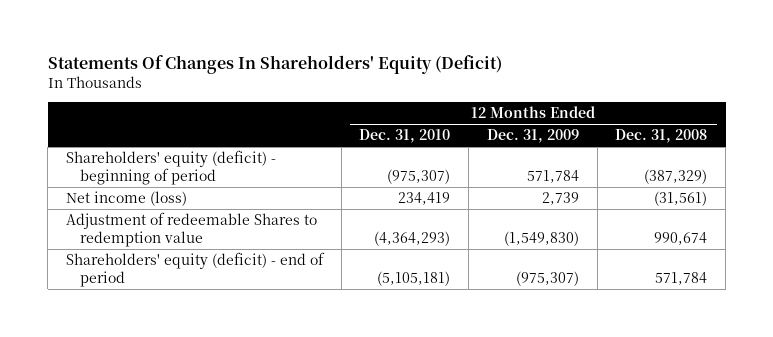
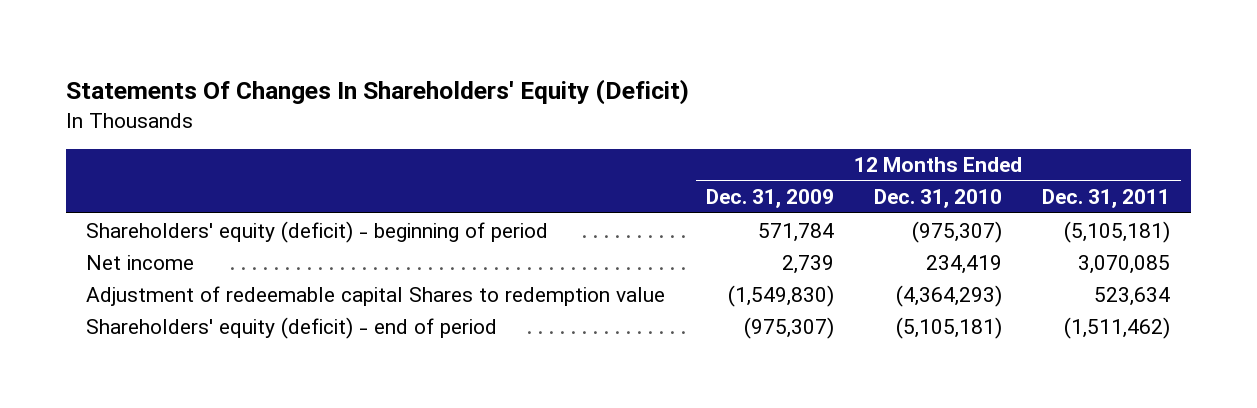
[615,129,708,144] Dec. 31, 2008 -> none
none -> [1042,189,1171,209] Dec. 31, 2011
[66,191,188,207] Net income (loss) -> [86,254,195,270] Net income
[66,212,318,247] Adjustment of redeemable Shares to redemption value -> [86,285,666,306] Adjustment of redeemable capital Shares to redemption value

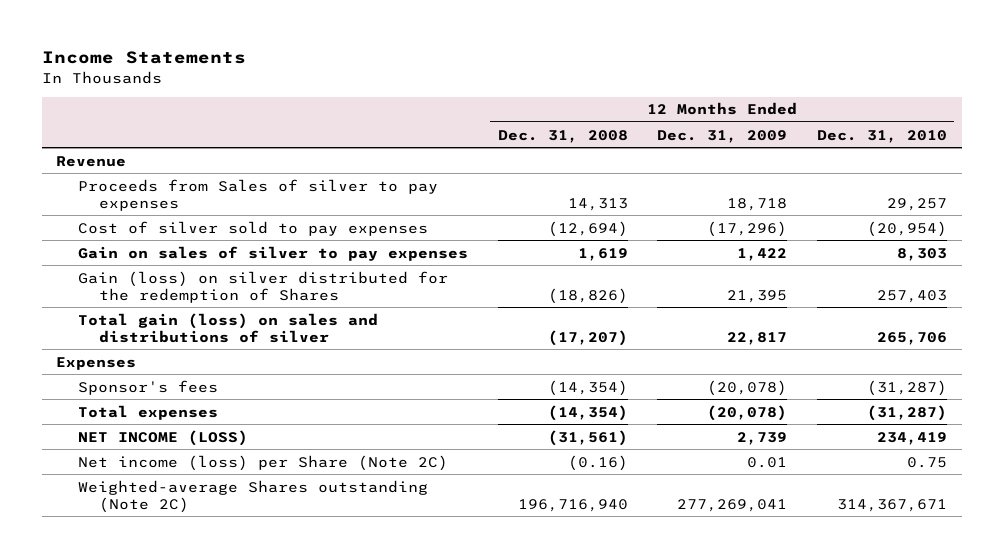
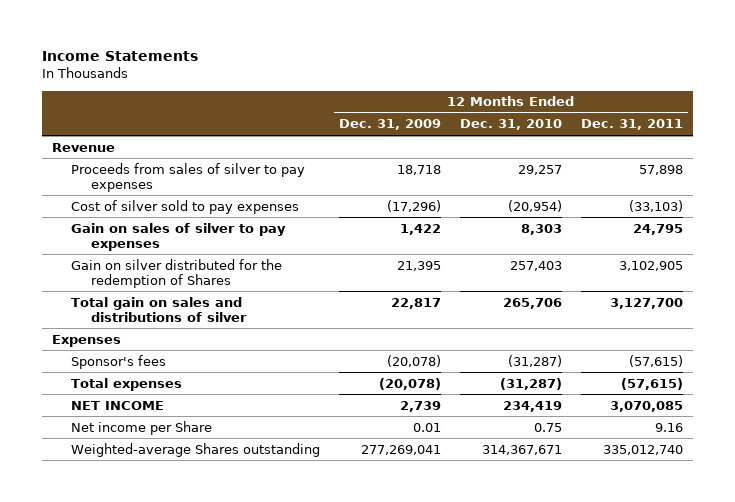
[497,129,628,143] Dec. 31, 2008 -> none
none -> [581,119,684,131] Dec. 31, 2011
[77,178,438,211] Proceeds from Sales of silver to pay expenses -> [71,162,306,192] Proceeds from sales of silver to pay expenses
[77,270,448,303] Gain (loss) on silver distributed for the redemption of Shares -> [71,258,283,288] Gain on silver distributed for the redemption of Shares
[77,312,378,343] Total gain (loss) on sales and distributions of silver -> [71,296,247,322] Total gain on sales and distributions of silver
[77,429,248,446] NET INCOME (LOSS) -> [71,400,165,410] NET INCOME
[77,454,448,471] Net income (loss) per Share (Note 2C) -> [71,420,213,435] Net income per Share
[77,479,428,513] Weighted-average Shares outstanding (Note 2C) -> [71,442,321,457] Weighted-average Shares outstanding

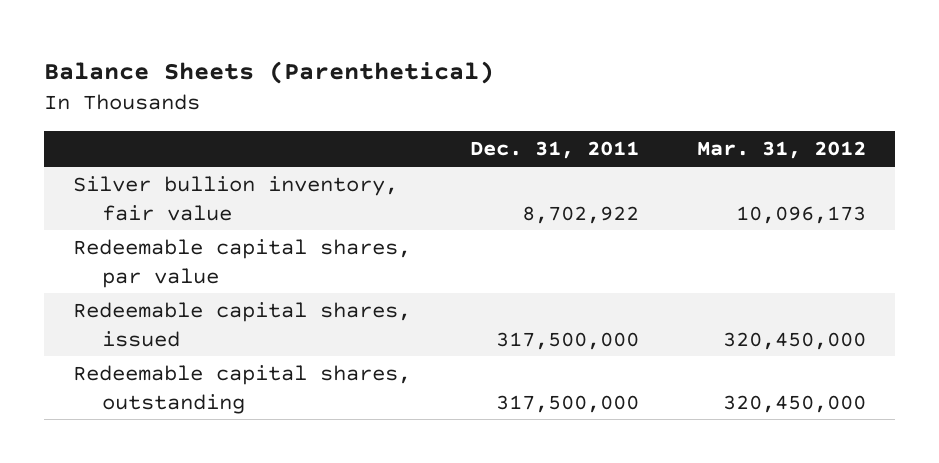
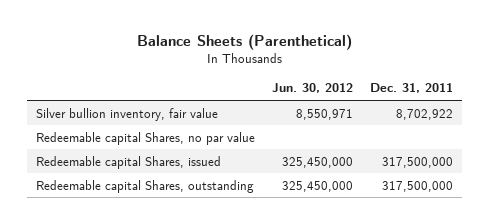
[697,141,867,160] Mar. 31, 2012 -> none
none -> [272,83,354,94] Jun. 30, 2012
[73,239,412,288] Redeemable capital shares, par value -> [35,131,255,145] Redeemable capital Shares, no par value
[73,302,412,347] Redeemable capital shares, issued -> [35,155,221,169] Redeemable capital Shares, issued
[73,365,412,414] Redeemable capital shares, outstanding -> [35,179,254,193] Redeemable capital Shares, outstanding

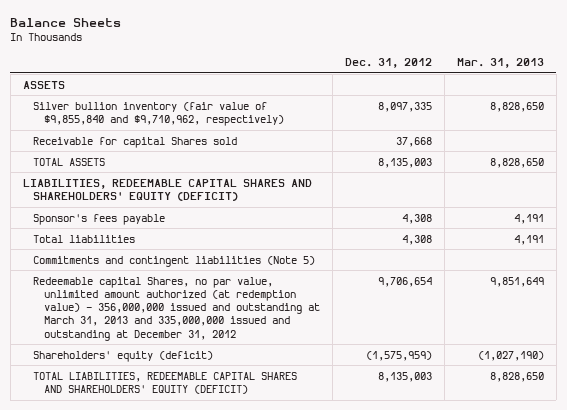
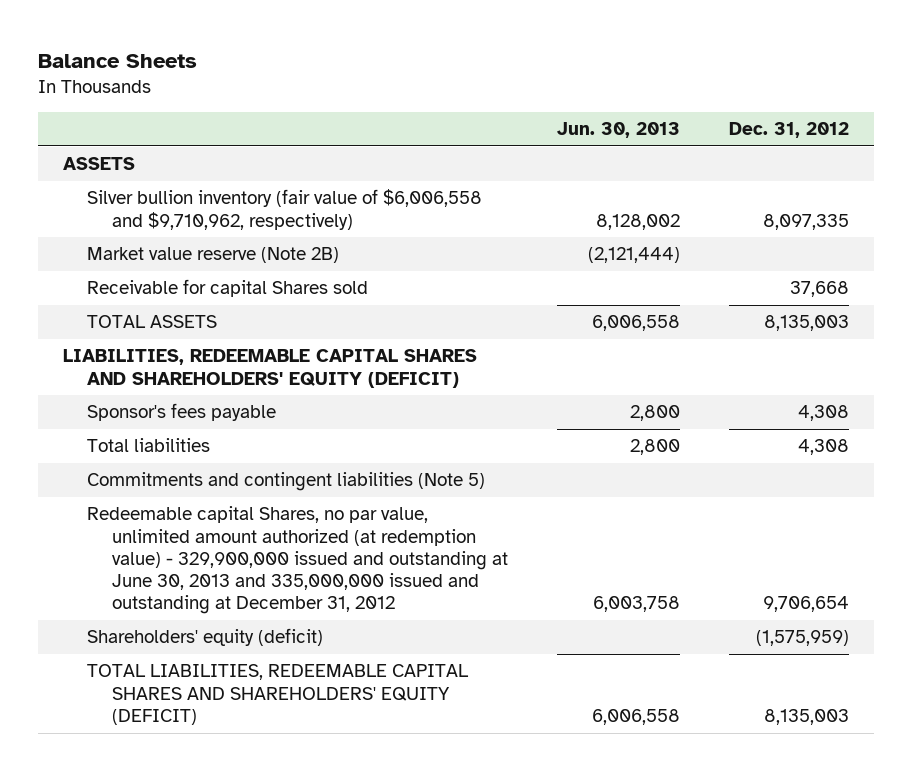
[456,58,544,69] Mar. 31, 2013 -> none
none -> [556,122,680,139] Jun. 30, 2013
[33,101,285,126] Silver bullion inventory (fair value of $9,855,840 and $9,710,962, respectively) -> [87,189,483,230] Silver bullion inventory (fair value of $6,006,558 and $9,710,962, respectively)
none -> [87,247,340,264] Market value reserve (Note 2B)
[33,276,321,341] Redeemable capital Shares, no par value, unlimited amount authorized (at redemption value) - 356,000,000 issued and outstanding at March 31, 2013 and 335,000,000 issued and outstanding at December 31, 2012 -> [87,506,508,615] Redeemable capital Shares, no par value, unlimited amount authorized (at redemption value) - 329,900,000 issued and outstanding at June 30, 2013 and 335,000,000 issued and outstanding at December 31, 2012

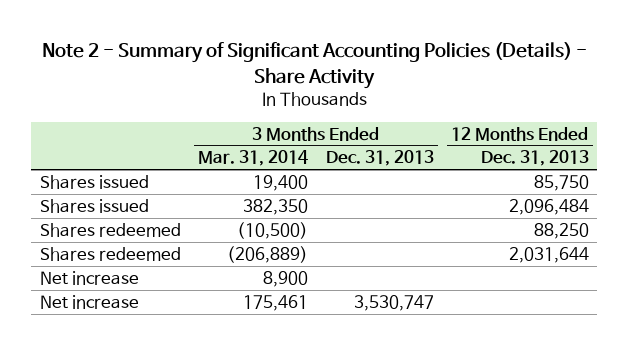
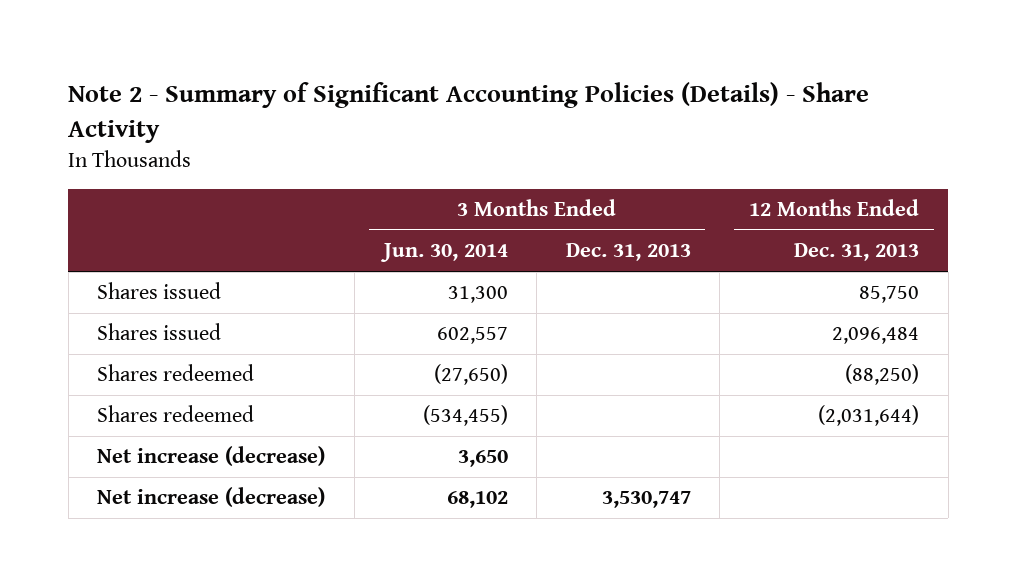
[198,150,309,167] Mar. 31, 2014 -> none
none -> [379,243,508,263] Jun. 30, 2014
[533,222,589,239] 88,250 -> [845,364,920,386] (88,250)
[508,246,589,263] 2,031,644 -> [818,405,920,427] (2,031,644)
[39,270,139,285] Net increase -> [97,446,326,467] Net increase (decrease)
[39,294,139,309] Net increase -> [97,487,326,508] Net increase (decrease)

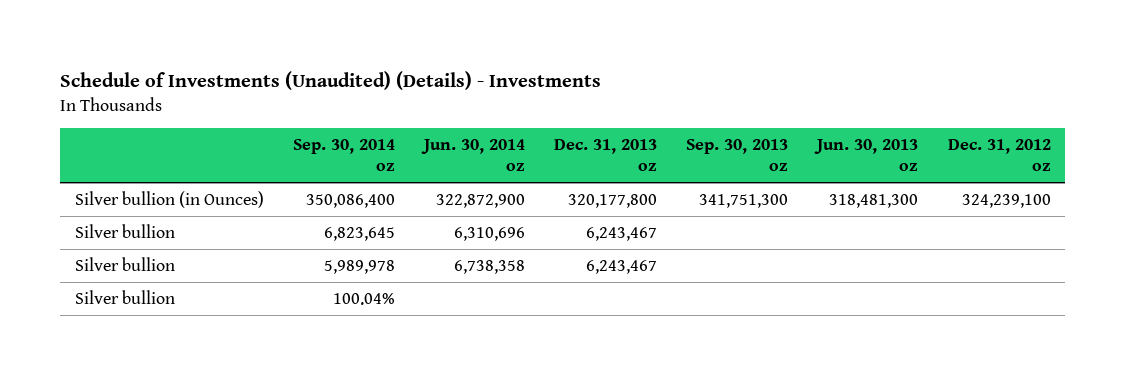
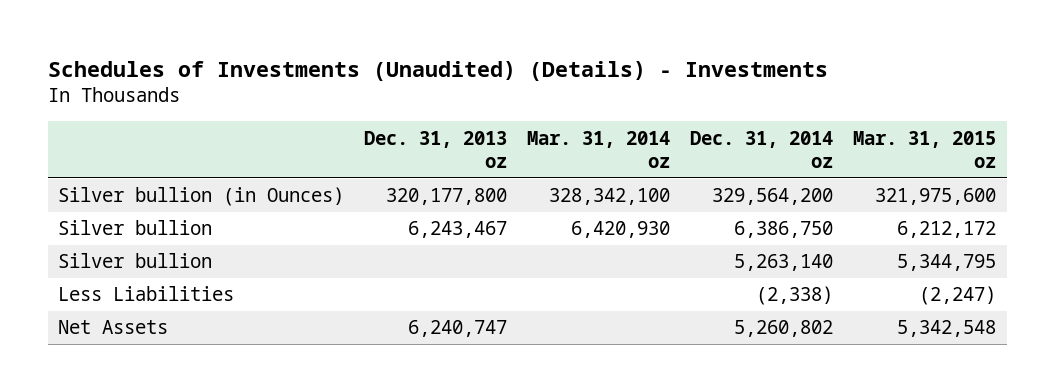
[59,71,601,91] Schedule of Investments (Unaudited) (Details) - Investments -> [47,60,828,81] Schedules of Investments (Unaudited) (Details) - Investments
[292,139,395,172] Sep. 30, 2014 oz -> none
[420,139,525,172] Jun. 30, 2014 oz -> none
[686,139,789,172] Sep. 30, 2013 oz -> none
[814,139,919,172] Jun. 30, 2013 oz -> none
[947,139,1051,172] Dec. 31, 2012 oz -> none
none -> [527,130,671,169] Mar. 31, 2014 oz
none -> [690,130,834,169] Dec. 31, 2014 oz
none -> [853,130,997,169] Mar. 31, 2015 oz
[74,256,175,271] Silver bullion -> none
none -> [57,286,234,302] Less Liabilities
none -> [57,320,168,335] Net Assets

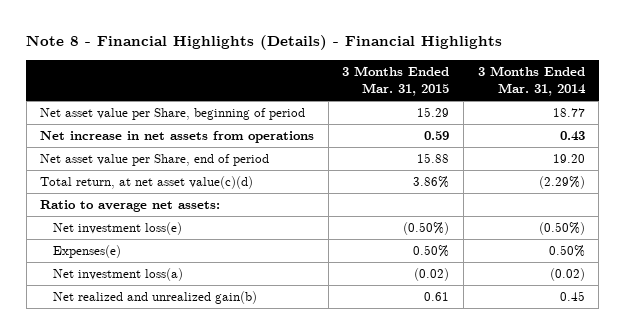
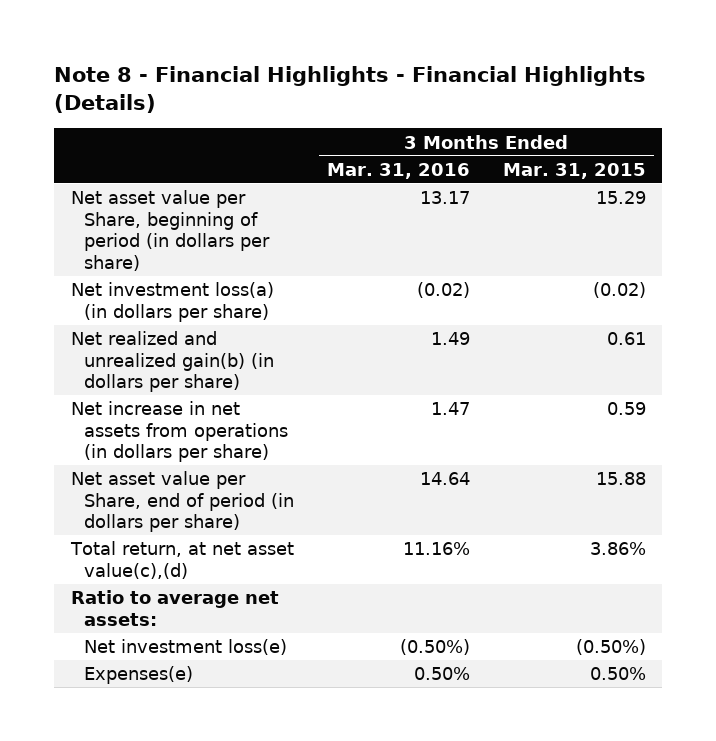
[26,35,503,51] Note 8 - Financial Highlights (Details) - Financial Highlights -> [54,66,647,114] Note 8 - Financial Highlights - Financial Highlights (Details)
[477,65,586,96] 3 Months Ended Mar. 31, 2014 -> none
none -> [326,162,470,179] Mar. 31, 2016
[40,108,306,121] Net asset value per Share, beginning of period -> [70,190,270,271] Net asset value per Share, beginning of period (in dollars per share)
none -> [70,282,274,322] Net investment loss(a) (in dollars per share)
none -> [70,331,274,393] Net realized and unrealized gain(b) (in dollars per share)
[40,131,315,144] Net increase in net assets from operations -> [70,401,288,463] Net increase in net assets from operations (in dollars per share)
[40,154,270,167] Net asset value per Share, end of period -> [70,471,294,533] Net asset value per Share, end of period (in dollars per share)
[40,176,254,190] Total return, at net asset value(c)(d) -> [69,541,294,579] Total return, at net asset value(c),(d)
[53,268,184,282] Net investment loss(a) -> none
[53,291,258,305] Net realized and unrealized gain(b) -> none

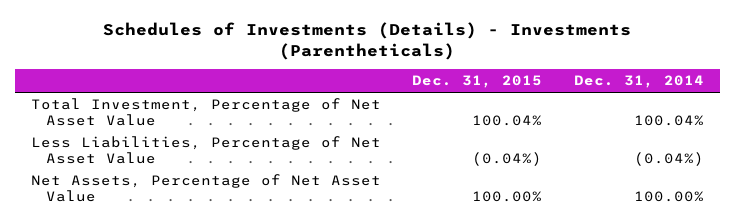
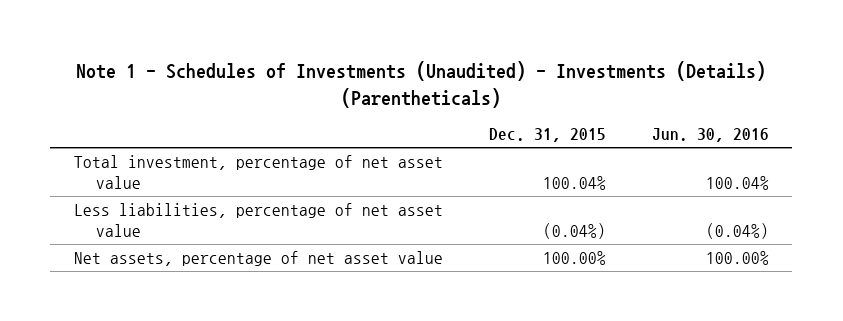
[103,22,632,60] Schedules of Investments (Details) - Investments (Parentheticals) -> [76,61,767,108] Note 1 - Schedules of Investments (Unaudited) - Investments (Details) (Parentheticals)
[574,75,705,89] Dec. 31, 2014 -> none
none -> [652,128,770,143] Jun. 30, 2016
[30,98,381,126] Total Investment, Percentage of Net Asset Value -> [73,154,443,190] Total investment, percentage of net asset value
[30,136,381,164] Less Liabilities, Percentage of Net Asset Value -> [73,202,443,238] Less liabilities, percentage of net asset value
[30,174,381,202] Net Assets, Percentage of Net Asset Value -> [73,250,443,266] Net assets, percentage of net asset value

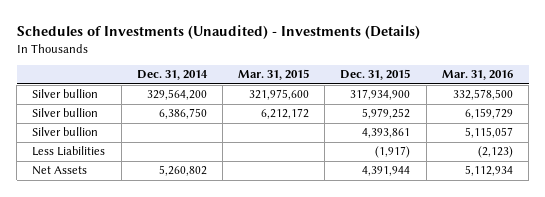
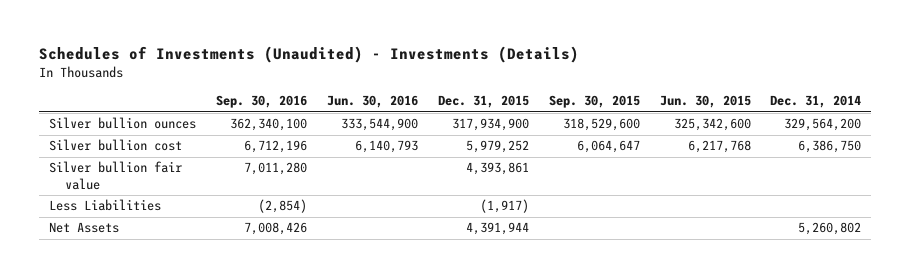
[238,69,310,81] Mar. 31, 2015 -> none
[441,70,513,81] Mar. 31, 2016 -> none
none -> [215,95,307,109] Sep. 30, 2016
none -> [326,95,418,109] Jun. 30, 2016
none -> [548,95,640,109] Sep. 30, 2015
none -> [659,95,751,109] Jun. 30, 2015
[32,89,99,99] Silver bullion -> [48,117,196,130] Silver bullion ounces
[32,108,99,118] Silver bullion -> [48,139,182,152] Silver bullion cost
[32,127,99,137] Silver bullion -> [48,161,182,190] Silver bullion fair value

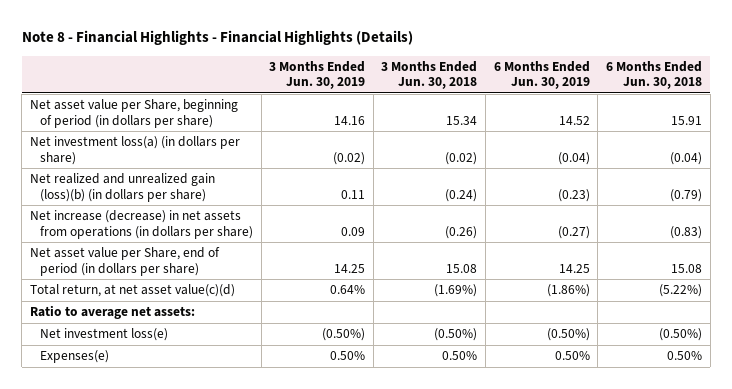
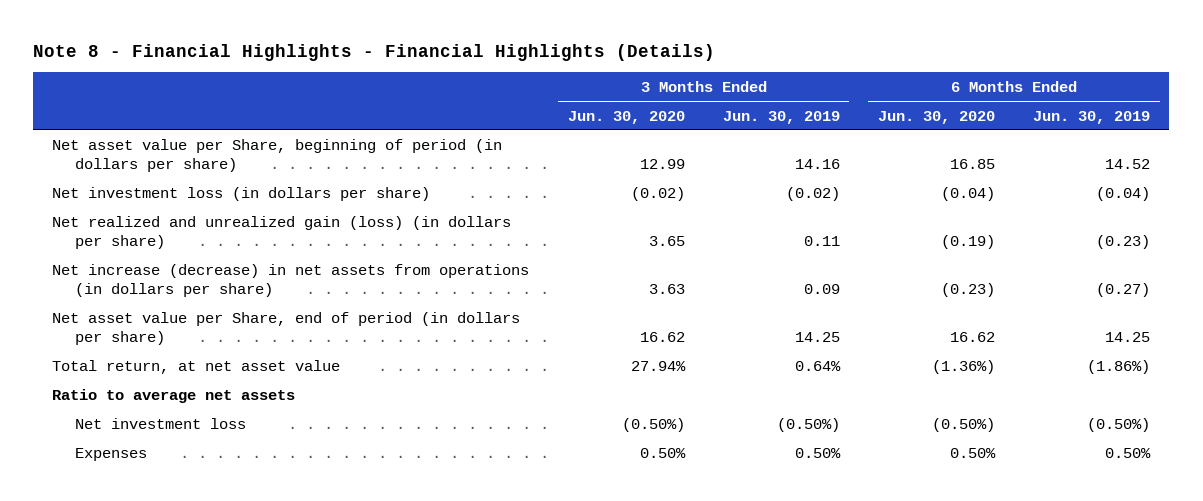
[381,60,478,90] 3 Months Ended Jun. 30, 2018 -> none
[605,60,702,90] 6 Months Ended Jun. 30, 2018 -> none
none -> [567,110,685,124] Jun. 30, 2020
none -> [877,110,995,124] Jun. 30, 2020
[29,136,240,165] Net investment loss(a) (in dollars per share) -> [52,187,431,202] Net investment loss (in dollars per share)
[29,173,215,202] Net realized and unrealized gain (loss)(b) (in dollars per share) -> [52,216,512,250] Net realized and unrealized gain (loss) (in dollars per share)
[29,284,235,298] Total return, at net asset value(c)(d) -> [52,360,341,375] Total return, at net asset value
[29,305,195,320] Ratio to average net assets: -> [52,389,296,404] Ratio to average net assets
[39,328,168,342] Net investment loss(e) -> [74,418,246,430] Net investment loss
[39,350,109,364] Expenses(e) -> [74,448,147,462] Expenses

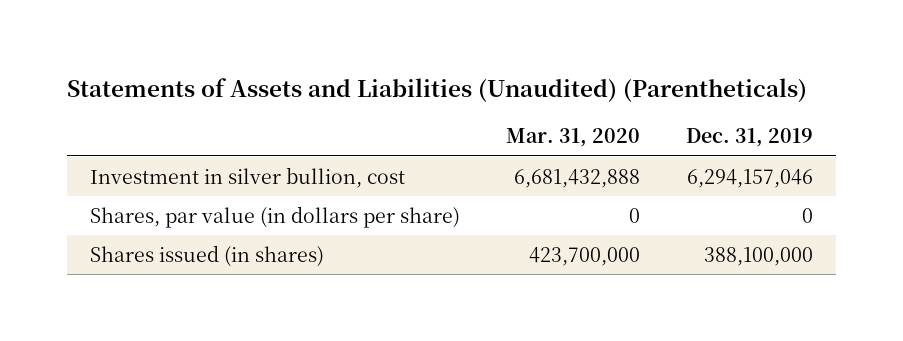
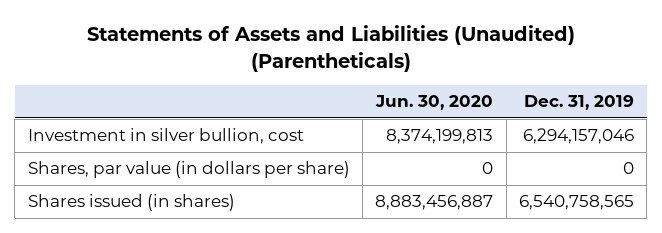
[505,128,640,148] Mar. 31, 2020 -> none
none -> [375,95,494,111] Jun. 30, 2020
[704,246,814,266] 388,100,000 -> [518,195,634,211] 6,540,758,565

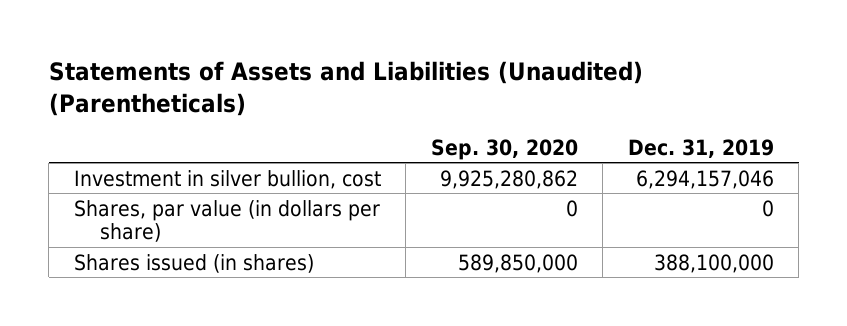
[375,95,494,111] Jun. 30, 2020 -> none
none -> [430,138,578,160] Sep. 30, 2020
[518,195,634,211] 6,540,758,565 -> [653,253,774,273] 388,100,000

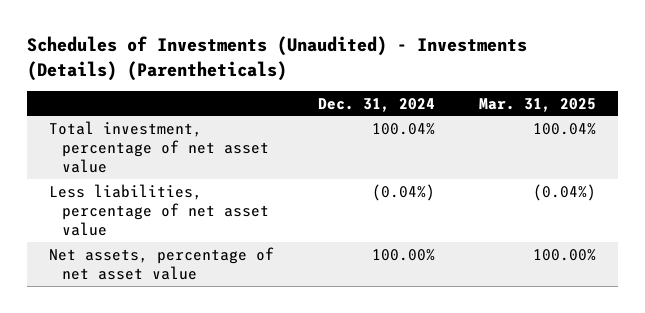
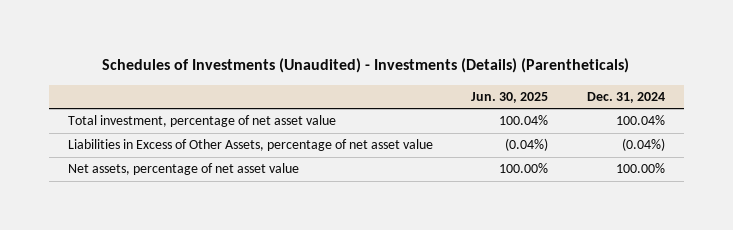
[478,97,596,112] Mar. 31, 2025 -> none
none -> [471,91,549,103] Jun. 30, 2025
[48,183,270,237] Less liabilities, percentage of net asset value -> [67,139,433,152] Liabilities in Excess of Other Assets, percentage of net asset value

